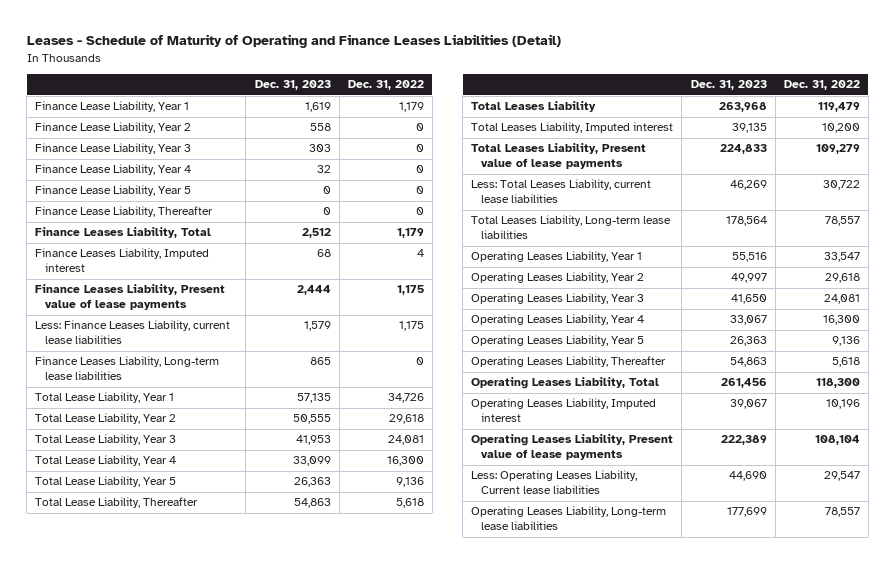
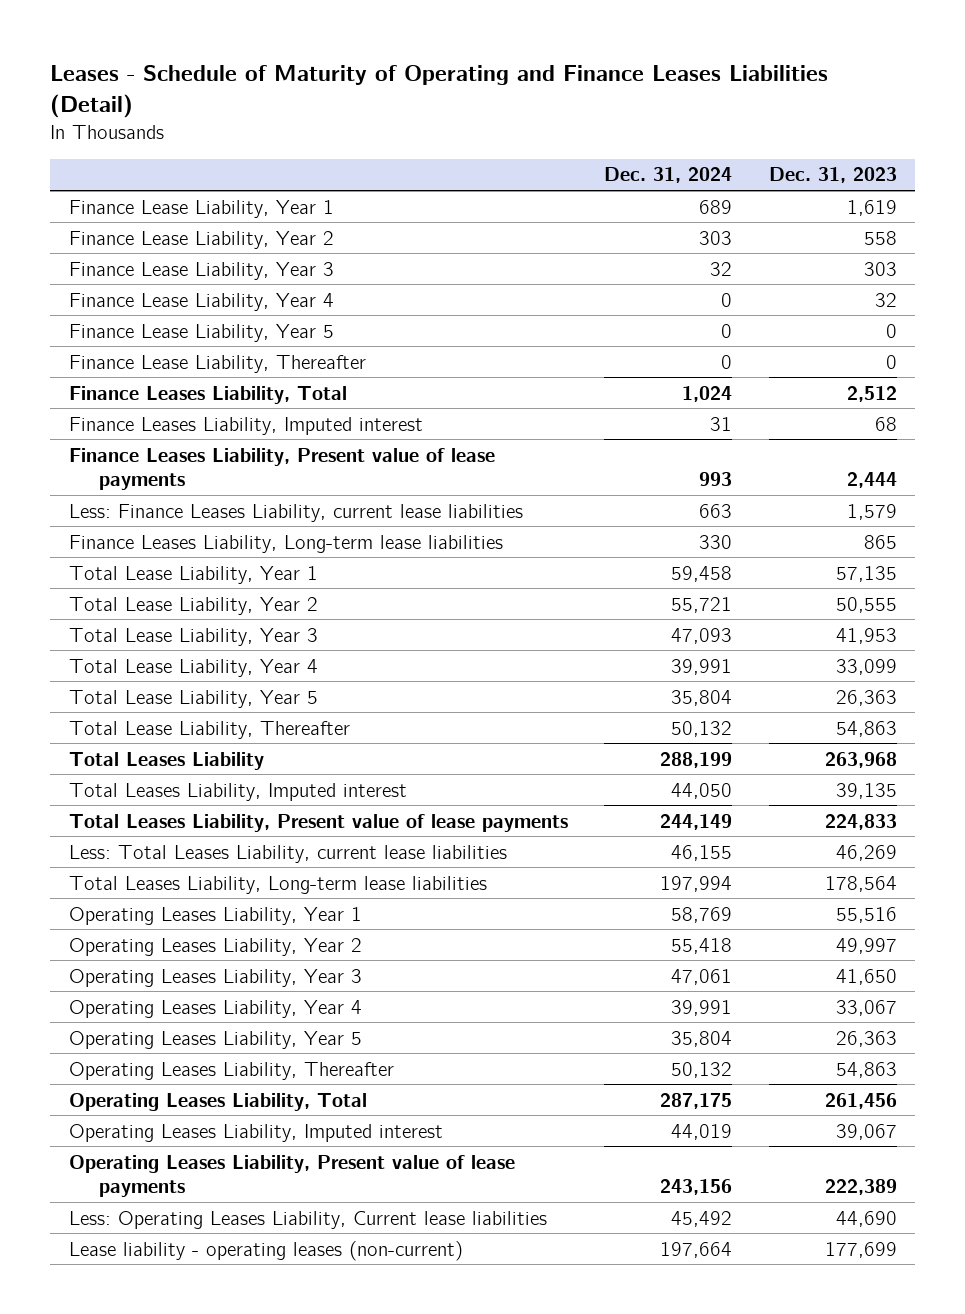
[347,80,424,91] Dec. 31, 2022 -> none
none -> [604,167,733,184] Dec. 31, 2024
[471,506,667,531] Operating Leases Liability, Long-term lease liabilities -> [68,1240,463,1261] Lease liability - operating leases (non-current)

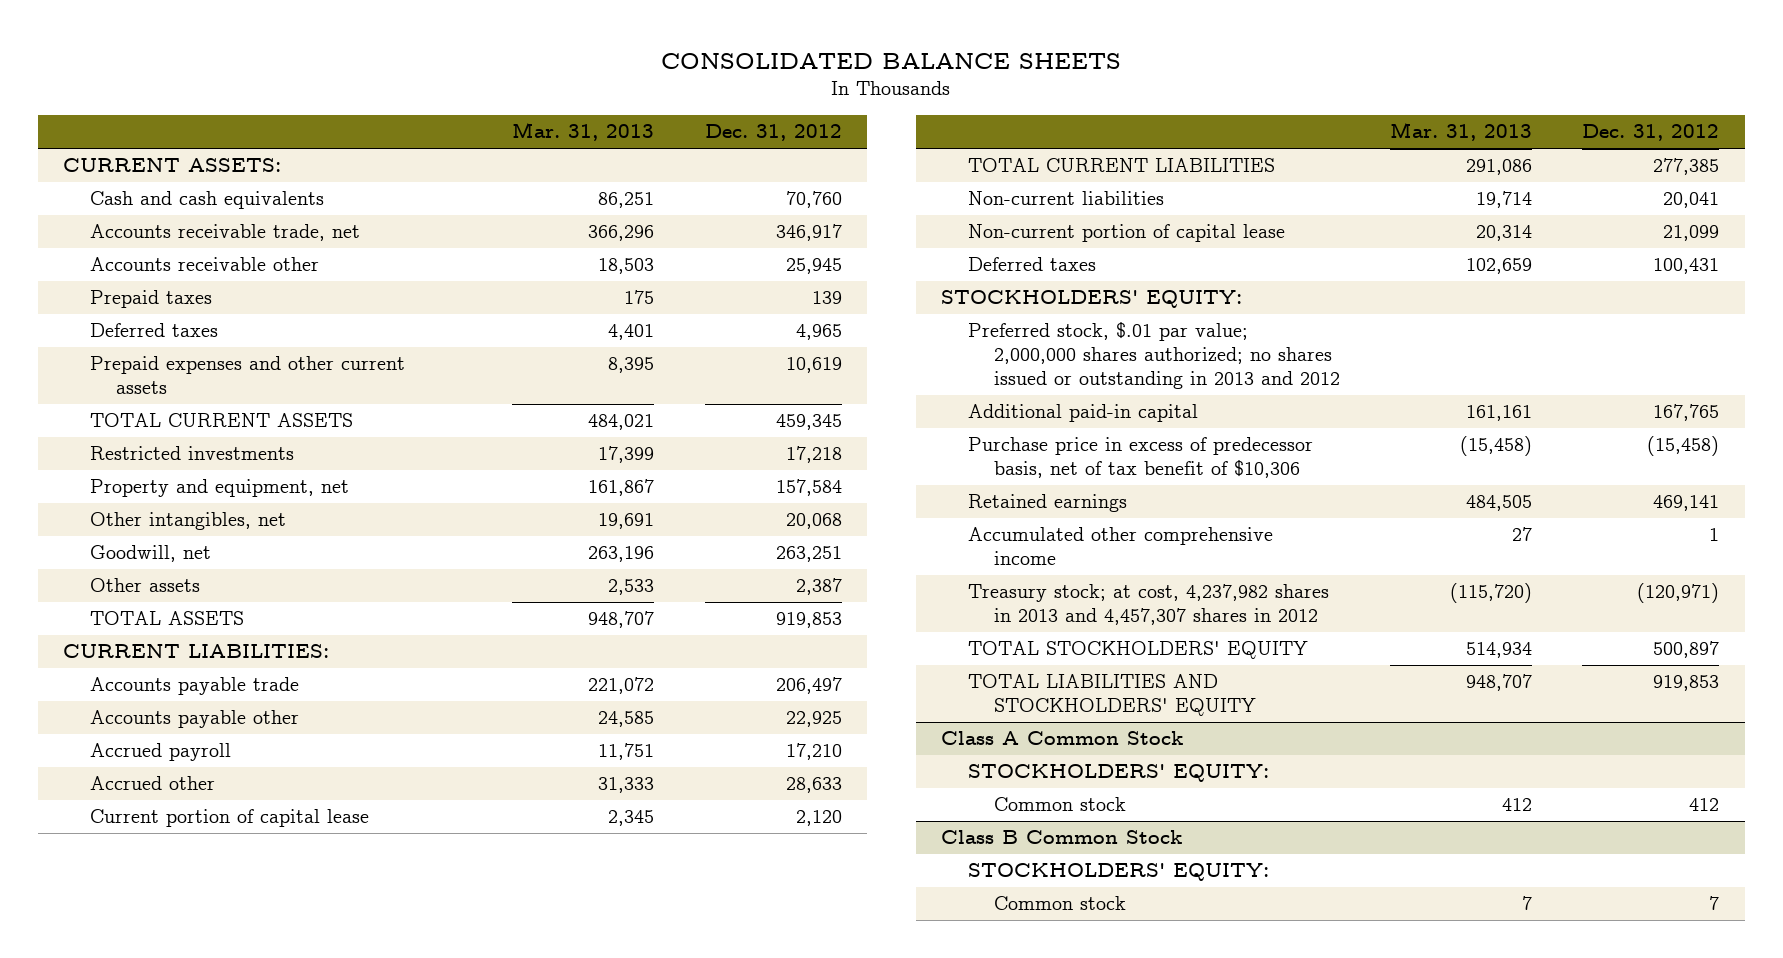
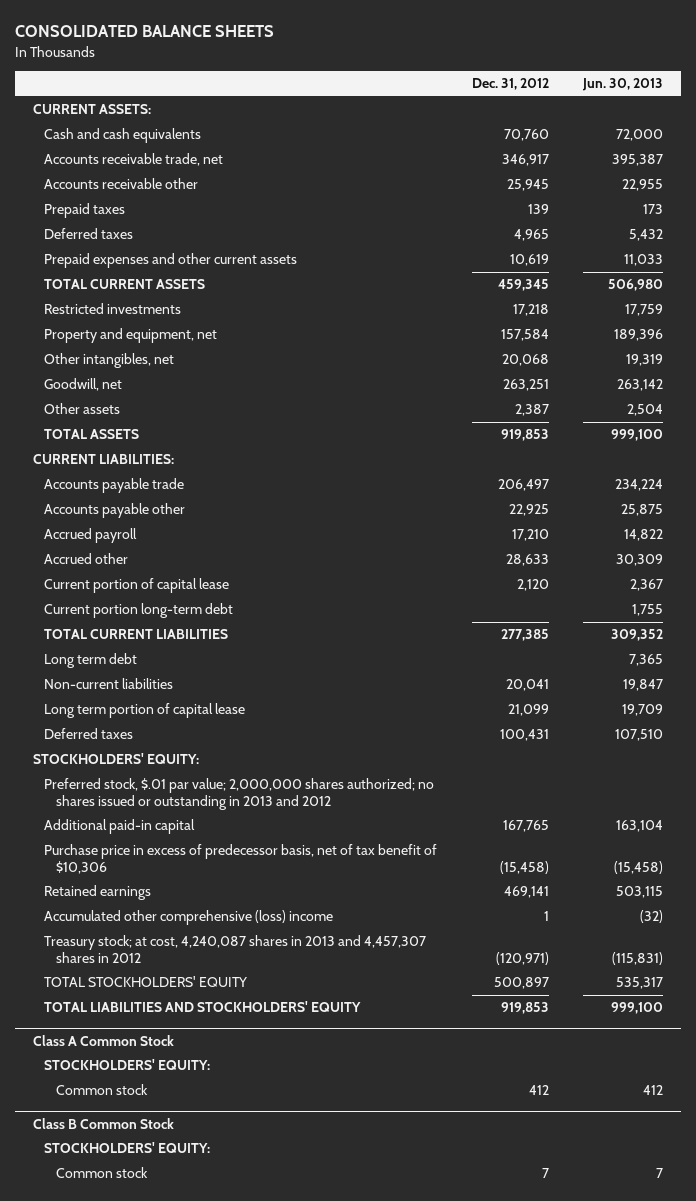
[512,122,655,142] Mar. 31, 2013 -> none
none -> [582,78,664,92] Jun. 30, 2013
none -> [44,603,234,619] Current portion long-term debt
none -> [44,653,138,669] Long term debt
[967,224,1285,243] Non-current portion of capital lease -> [44,703,246,719] Long term portion of capital lease
[967,527,1273,566] Accumulated other comprehensive income -> [44,910,334,926] Accumulated other comprehensive (loss) income
[967,584,1329,626] Treasury stock; at cost, 4,237,982 shares in 2013 and 4,457,307 shares in 2012 -> [44,935,427,963] Treasury stock; at cost, 4,240,087 shares in 2013 and 4,457,307 shares in 2012

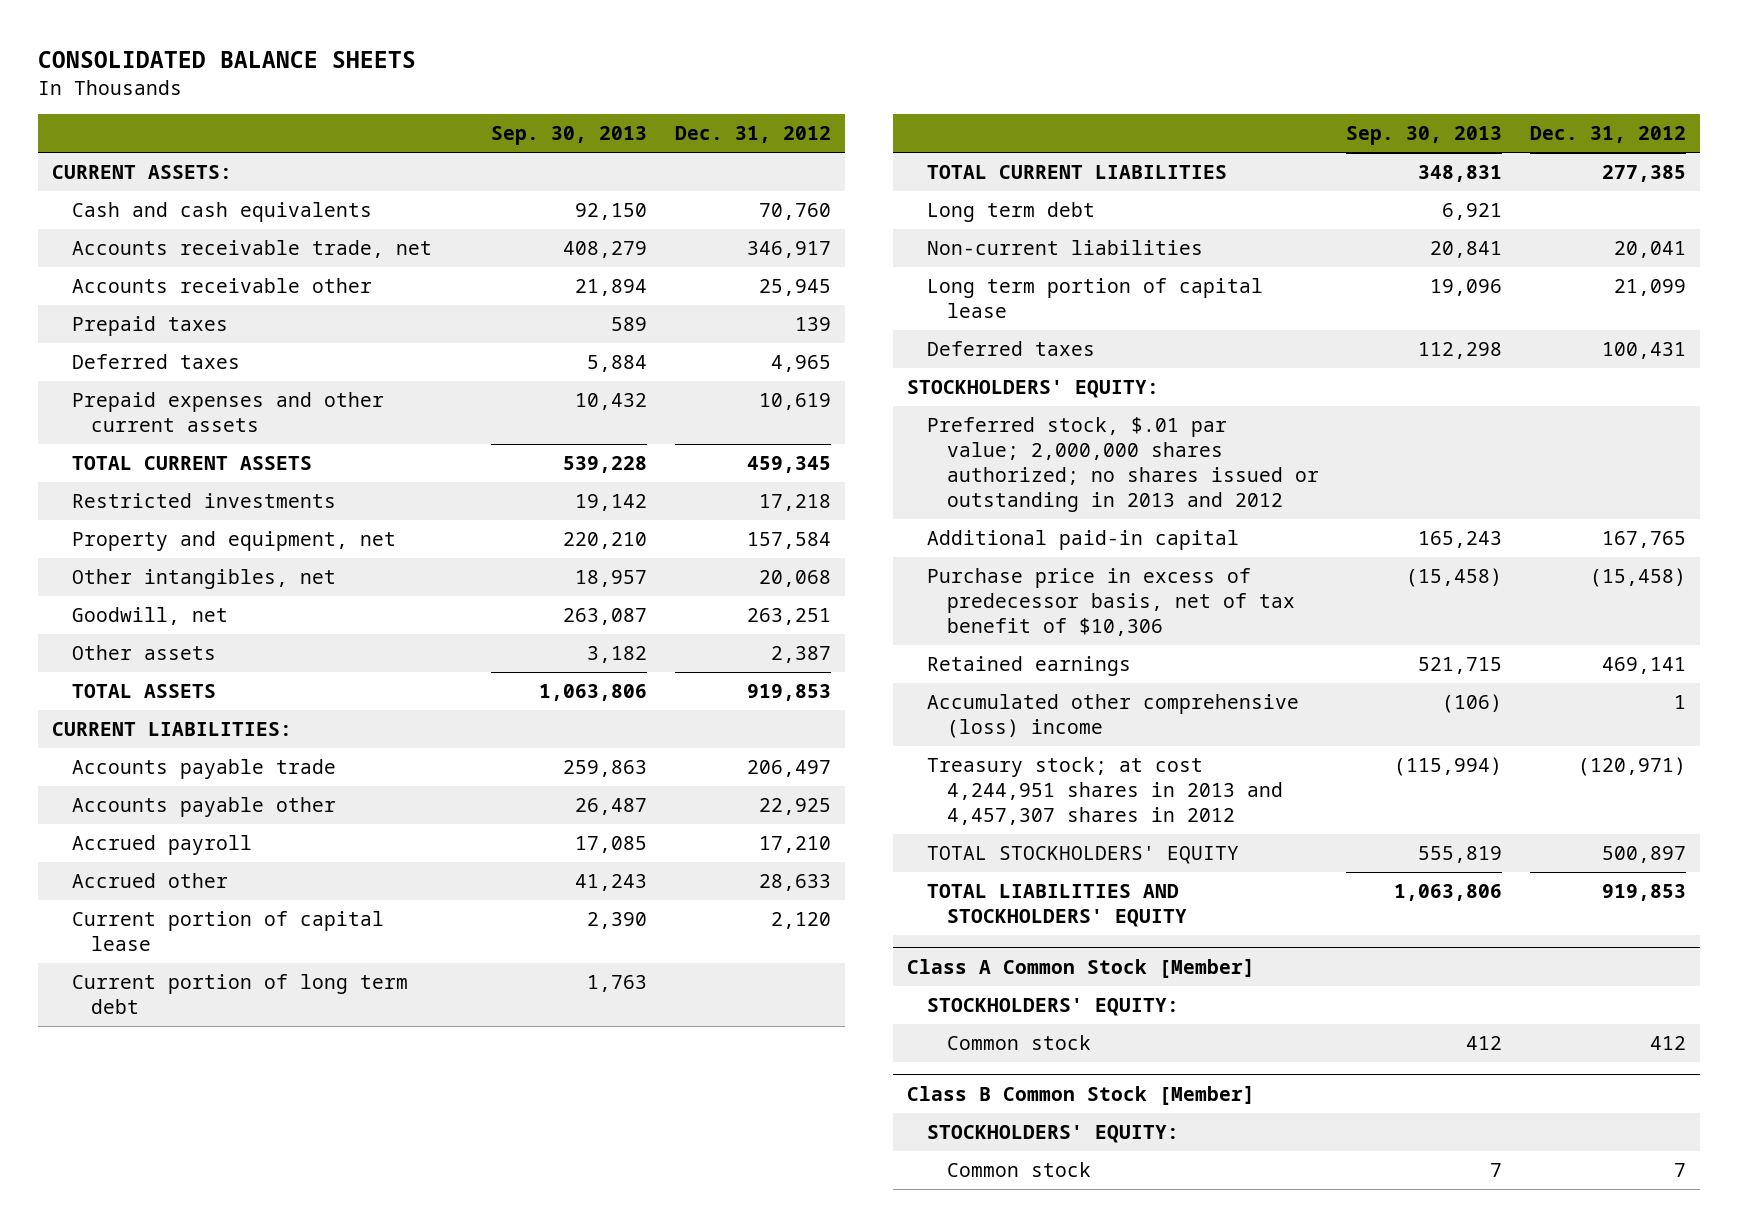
[582,78,664,92] Jun. 30, 2013 -> none
none -> [490,126,647,146] Sep. 30, 2013
[44,603,234,619] Current portion long-term debt -> [71,974,408,1014] Current portion of long term debt
[44,935,427,963] Treasury stock; at cost, 4,240,087 shares in 2013 and 4,457,307 shares in 2012 -> [926,757,1283,825] Treasury stock; at cost 4,244,951 shares in 2013 and 4,457,307 shares in 2012
[32,1034,174,1046] Class A Common Stock -> [907,958,1256,978] Class A Common Stock [Member]
[32,1117,174,1129] Class B Common Stock -> [907,1085,1256,1105] Class B Common Stock [Member]

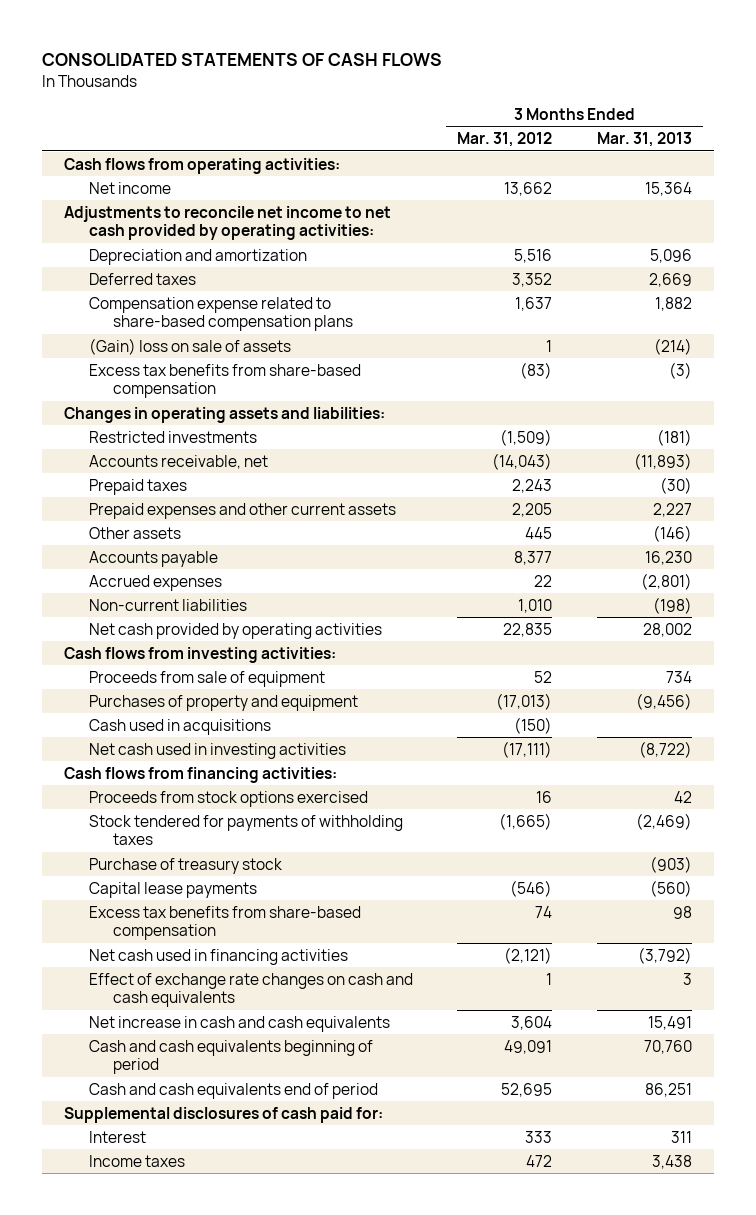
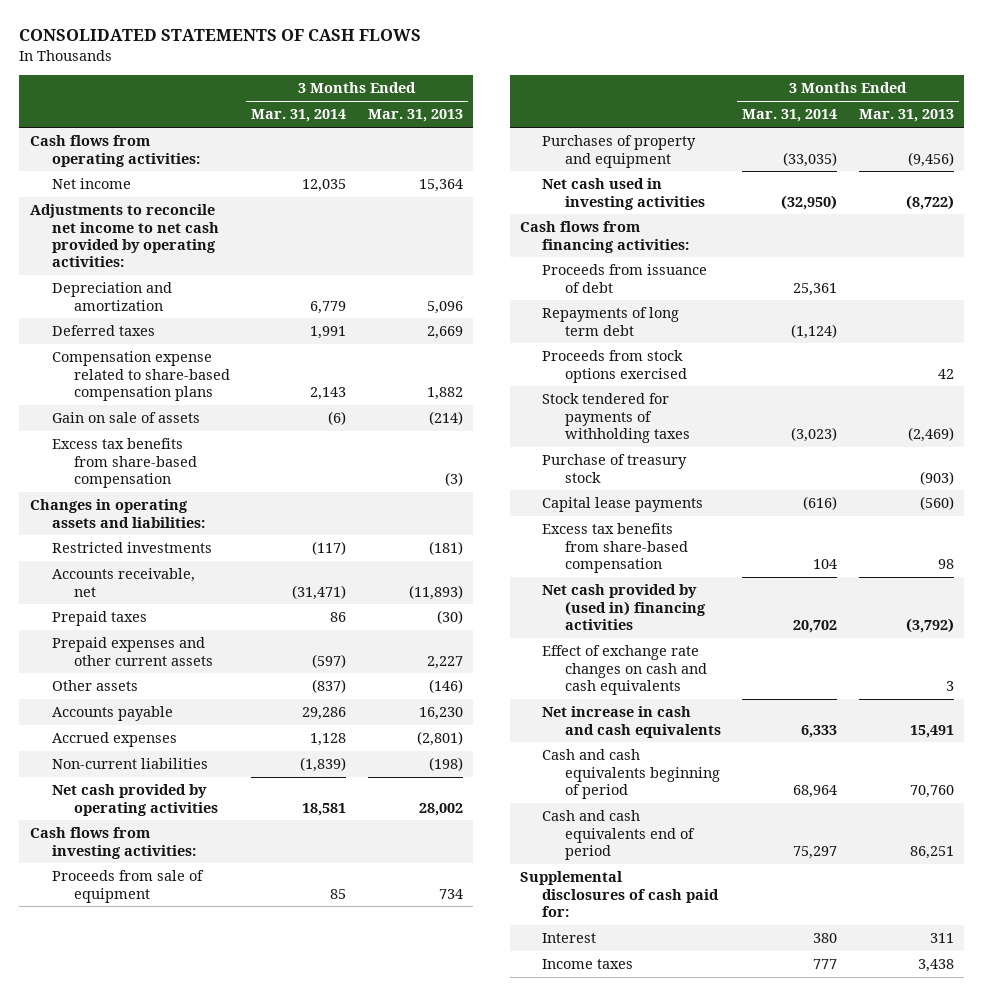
[457,132,553,148] Mar. 31, 2012 -> none
none -> [251,109,347,123] Mar. 31, 2014
[88,337,291,355] (Gain) loss on sale of assets -> [51,412,200,424] Gain on sale of assets
[88,718,271,735] Cash used in acquisitions -> none
none -> [542,264,708,293] Proceeds from issuance of debt
none -> [542,307,680,336] Repayments of long term debt
[88,948,348,965] Net cash used in financing activities -> [542,584,706,630] Net cash provided by (used in) financing activities

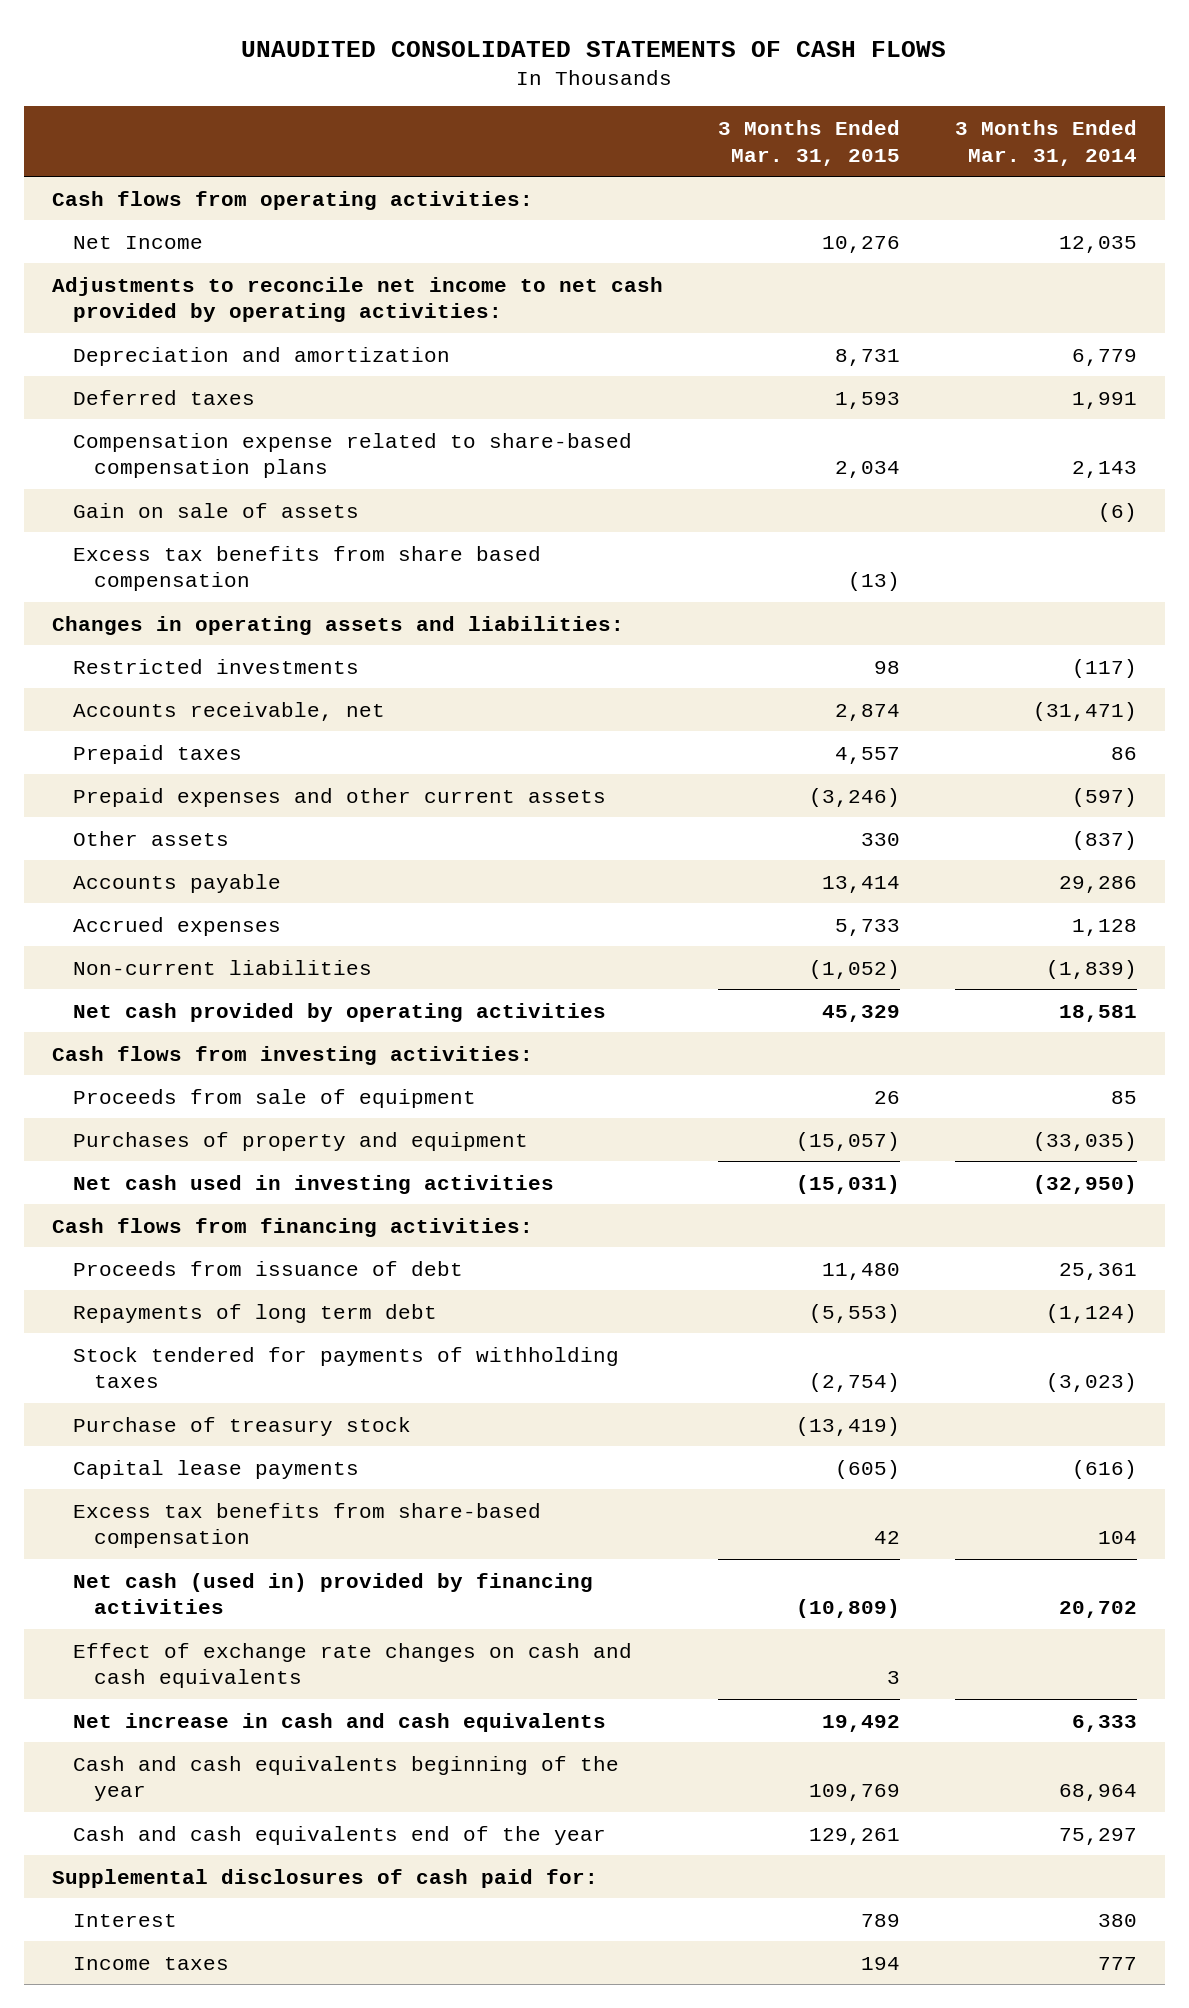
[18,29,421,42] CONSOLIDATED STATEMENTS OF CASH FLOWS -> [241,40,947,57] UNAUDITED CONSOLIDATED STATEMENTS OF CASH FLOWS
[367,109,463,123] Mar. 31, 2013 -> none
none -> [717,120,900,166] 3 Months Ended Mar. 31, 2015
[51,178,131,190] Net income -> [72,235,203,249] Net Income
[51,438,197,488] Excess tax benefits from share-based compensation -> [72,545,541,592] Excess tax benefits from share based compensation
[542,350,687,383] Proceeds from stock options exercised -> none
[542,584,706,630] Net cash provided by (used in) financing activities -> [72,1572,593,1615] Net cash (used in) provided by financing activities
[542,749,720,799] Cash and cash equivalents beginning of period -> [72,1755,619,1802] Cash and cash equivalents beginning of the year
[542,810,695,860] Cash and cash equivalents end of period -> [72,1825,606,1845] Cash and cash equivalents end of the year

